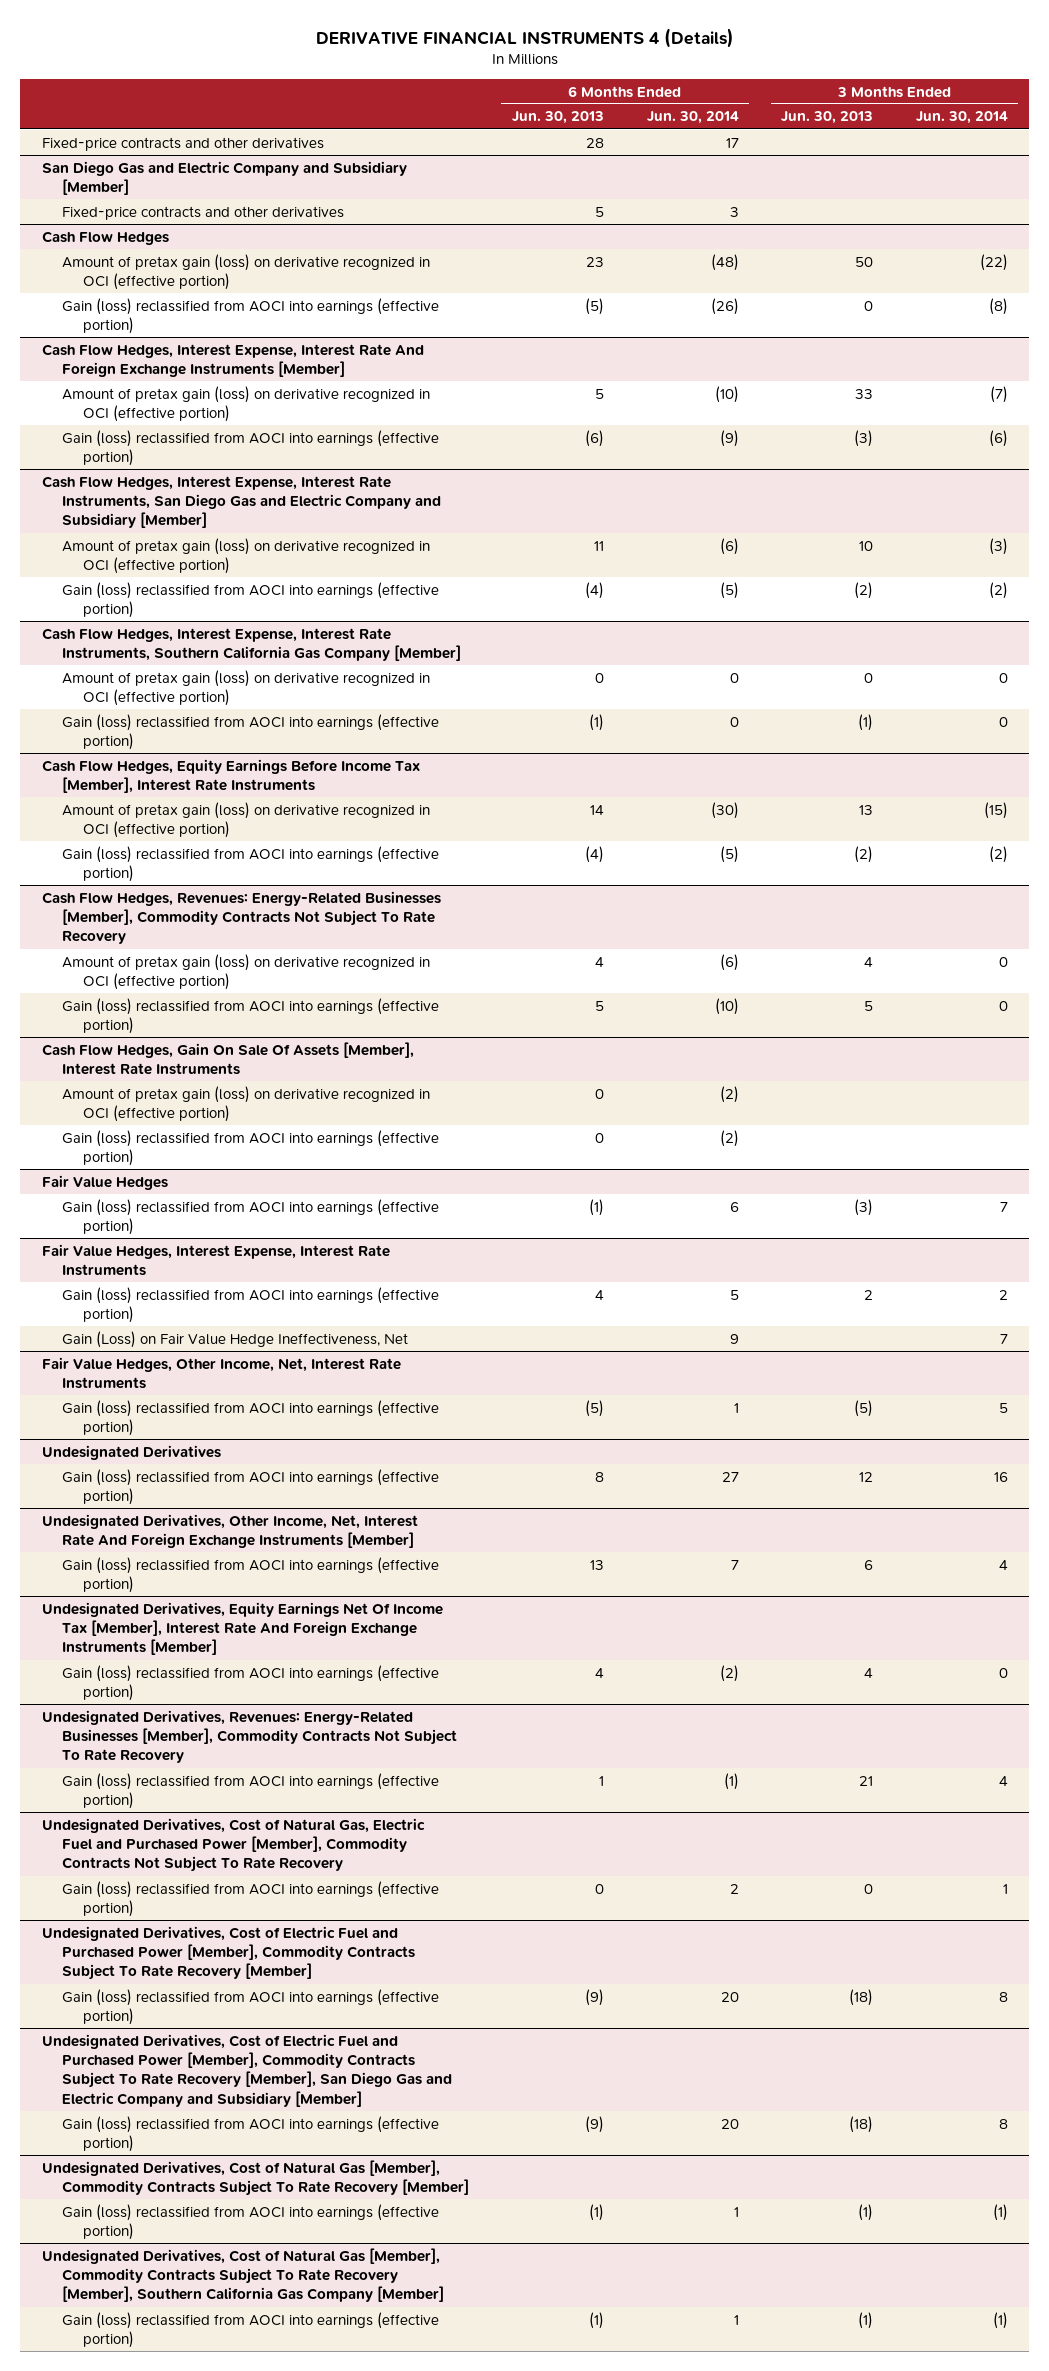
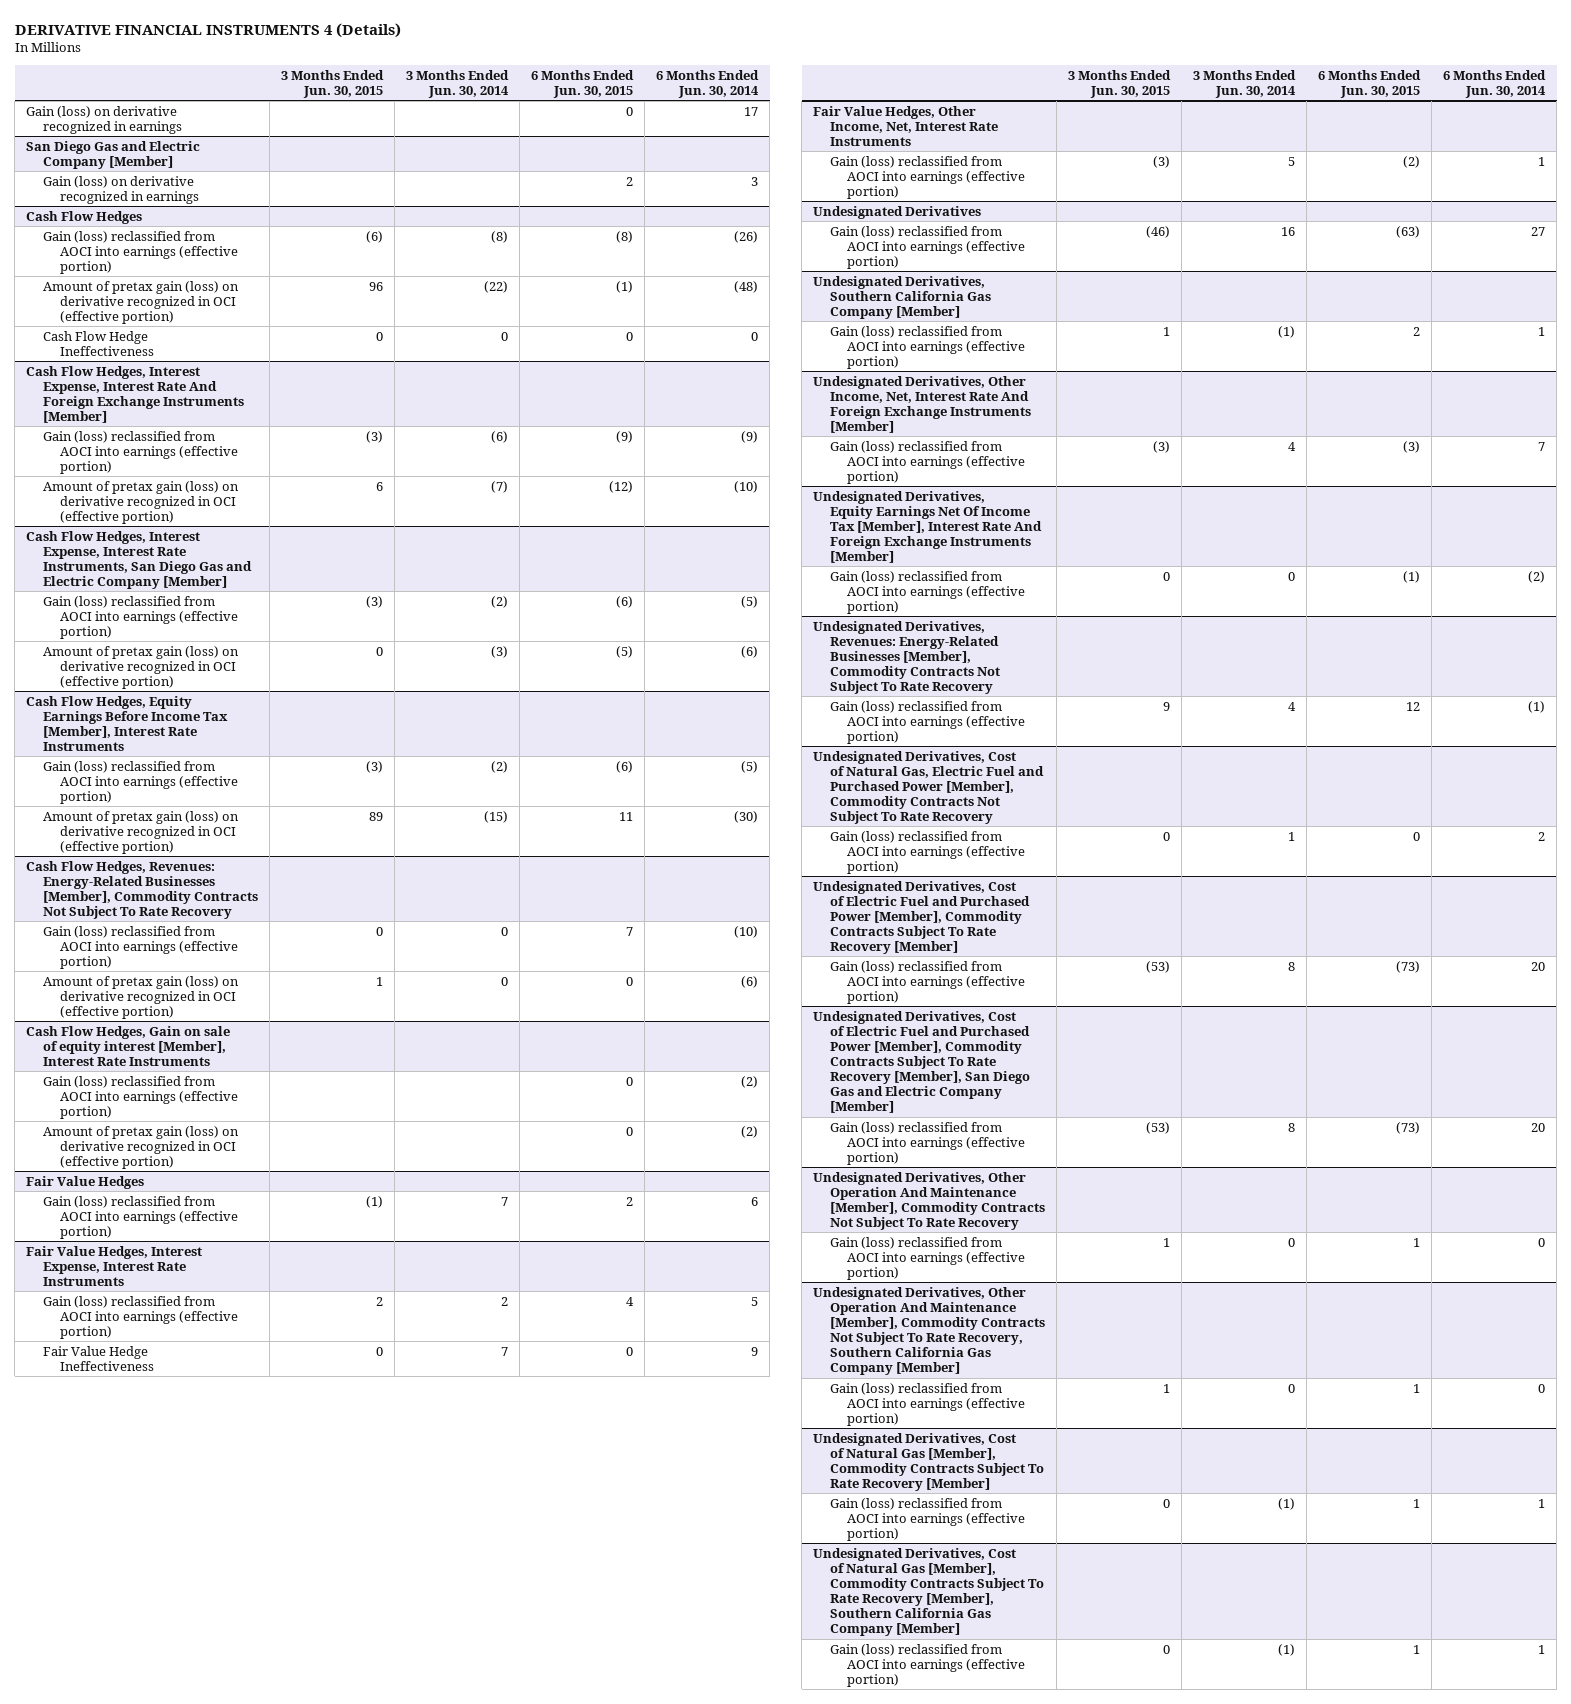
[512,111,605,125] Jun. 30, 2013 -> none
[781,111,874,125] Jun. 30, 2013 -> none
none -> [280,69,384,98] 3 Months Ended Jun. 30, 2015
none -> [531,69,635,98] 6 Months Ended Jun. 30, 2015
[41,136,324,151] Fixed-price contracts and other derivatives -> [26,105,182,134] Gain (loss) on derivative recognized in earnings
[41,160,407,195] San Diego Gas and Electric Company and Subsidiary [Member] -> [26,140,201,169] San Diego Gas and Electric Company [Member]
[62,205,345,220] Fixed-price contracts and other derivatives -> [42,175,199,204] Gain (loss) on derivative recognized in earnings
[62,253,431,290] Amount of pretax gain (loss) on derivative recognized in OCI (effective portion) -> [42,280,239,324] Amount of pretax gain (loss) on derivative recognized in OCI (effective portion)
none -> [42,330,154,356] Cash Flow Hedge Ineffectiveness
[62,537,431,574] Amount of pretax gain (loss) on derivative recognized in OCI (effective portion) -> none
[62,385,431,422] Amount of pretax gain (loss) on derivative recognized in OCI (effective portion) -> [42,480,239,524] Amount of pretax gain (loss) on derivative recognized in OCI (effective portion)
[41,475,442,529] Cash Flow Hedges, Interest Expense, Interest Rate Instruments, San Diego Gas and Electric Company and Subsidiary [Member] -> [26,530,252,589] Cash Flow Hedges, Interest Expense, Interest Rate Instruments, San Diego Gas and Electric Company [Member]
[41,627,462,661] Cash Flow Hedges, Interest Expense, Interest Rate Instruments, Southern California Gas Company [Member] -> none
[62,713,440,750] Gain (loss) reclassified from AOCI into earnings (effective portion) -> none
[729,672,739,683] 0 -> [741,645,759,658] (6)
[998,672,1008,683] 0 -> [491,645,509,658] (3)
[62,801,431,838] Amount of pretax gain (loss) on derivative recognized in OCI (effective portion) -> [42,810,239,854] Amount of pretax gain (loss) on derivative recognized in OCI (effective portion)
[62,1085,431,1122] Amount of pretax gain (loss) on derivative recognized in OCI (effective portion) -> none
[62,953,431,990] Amount of pretax gain (loss) on derivative recognized in OCI (effective portion) -> [42,975,239,1019] Amount of pretax gain (loss) on derivative recognized in OCI (effective portion)
[41,1041,414,1075] Cash Flow Hedges, Gain On Sale Of Assets [Member], Interest Rate Instruments -> [26,1025,231,1066] Cash Flow Hedges, Gain on sale of equity interest [Member], Interest Rate Instruments
none -> [42,1125,239,1169] Amount of pretax gain (loss) on derivative recognized in OCI (effective portion)
[62,1330,409,1348] Gain (Loss) on Fair Value Hedge Ineffectiveness, Net -> [42,1345,154,1371] Fair Value Hedge Ineffectiveness
none -> [813,275,991,319] Undesignated Derivatives, Southern California Gas Company [Member]
none -> [829,325,1025,369] Gain (loss) reclassified from AOCI into earnings (effective portion)
[41,2033,453,2107] Undesignated Derivatives, Cost of Electric Fuel and Purchased Power [Member], Commodity Contracts Subject To Rate Recovery [Member], San Diego Gas and Electric Company and Subsidiary [Member] -> [813,1010,1030,1114] Undesignated Derivatives, Cost of Electric Fuel and Purchased Power [Member], Commodity Contracts Subject To Rate Recovery [Member], San Diego Gas and Electric Company [Member]
none -> [813,1171,1045,1230] Undesignated Derivatives, Other Operation And Maintenance [Member], Commodity Contracts Not Subject To Rate Recovery
none -> [829,1236,1025,1280] Gain (loss) reclassified from AOCI into earnings (effective portion)
none -> [813,1286,1045,1376] Undesignated Derivatives, Other Operation And Maintenance [Member], Commodity Contracts Not Subject To Rate Recovery, Southern California Gas Company [Member]
none -> [829,1382,1025,1426] Gain (loss) reclassified from AOCI into earnings (effective portion)

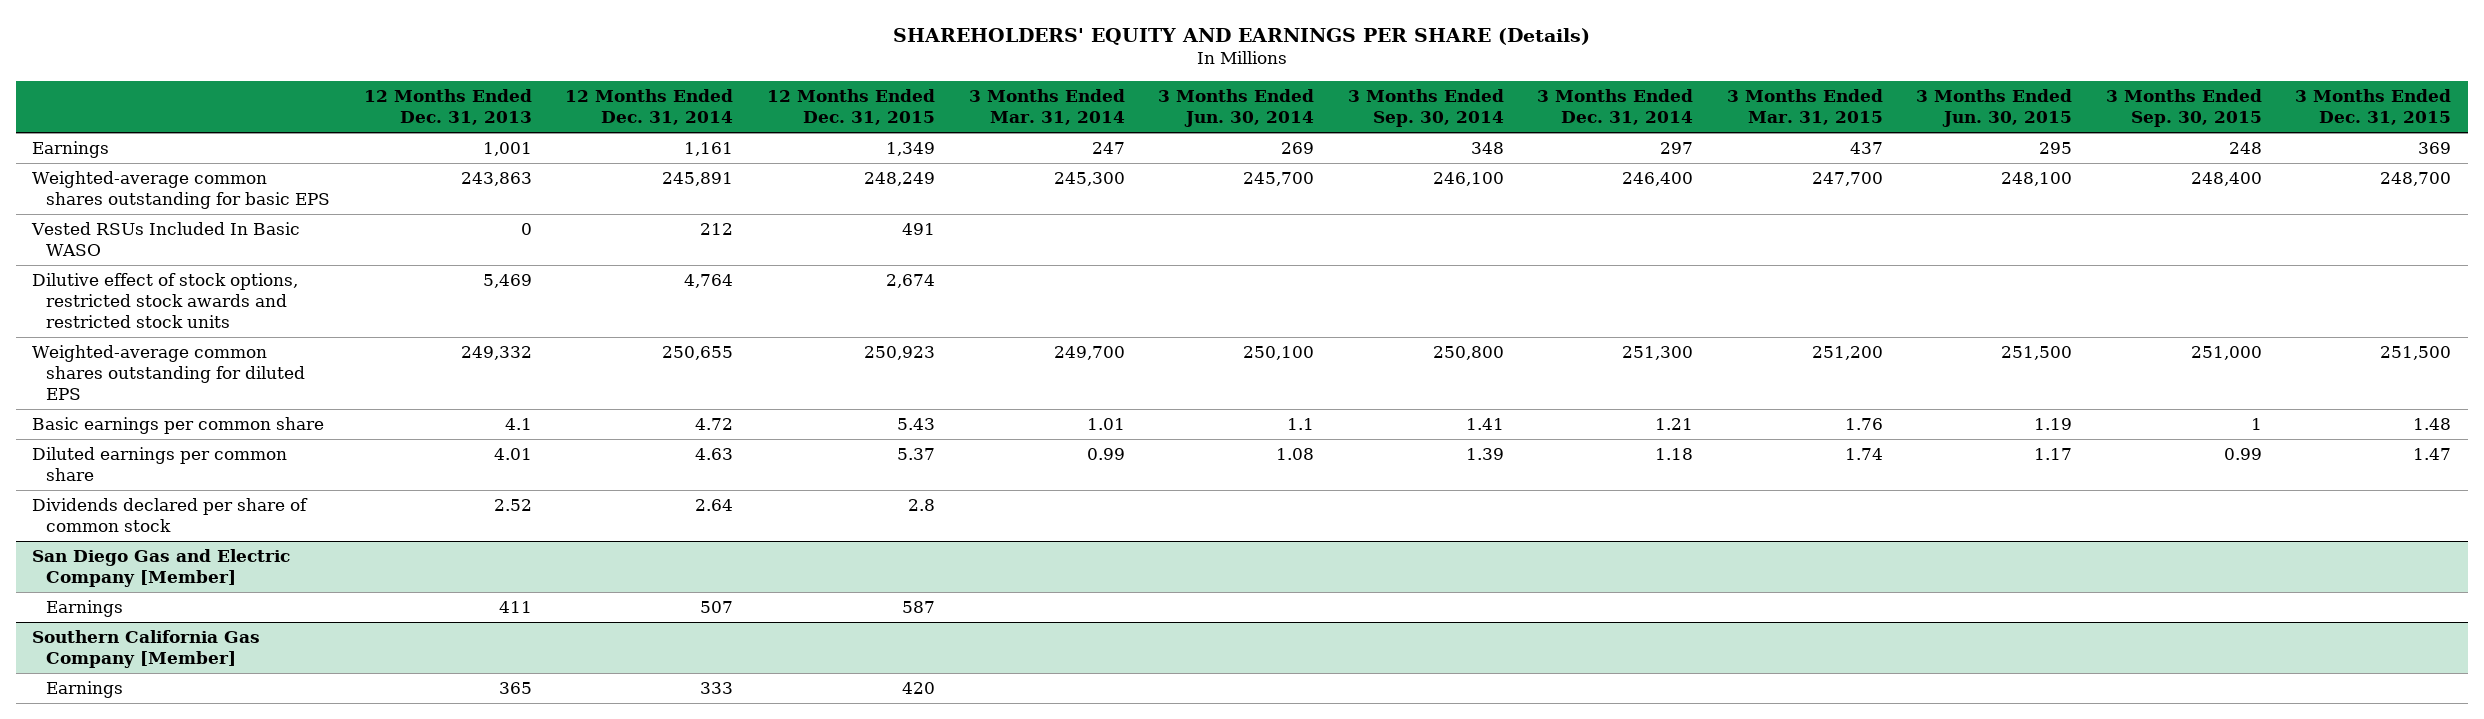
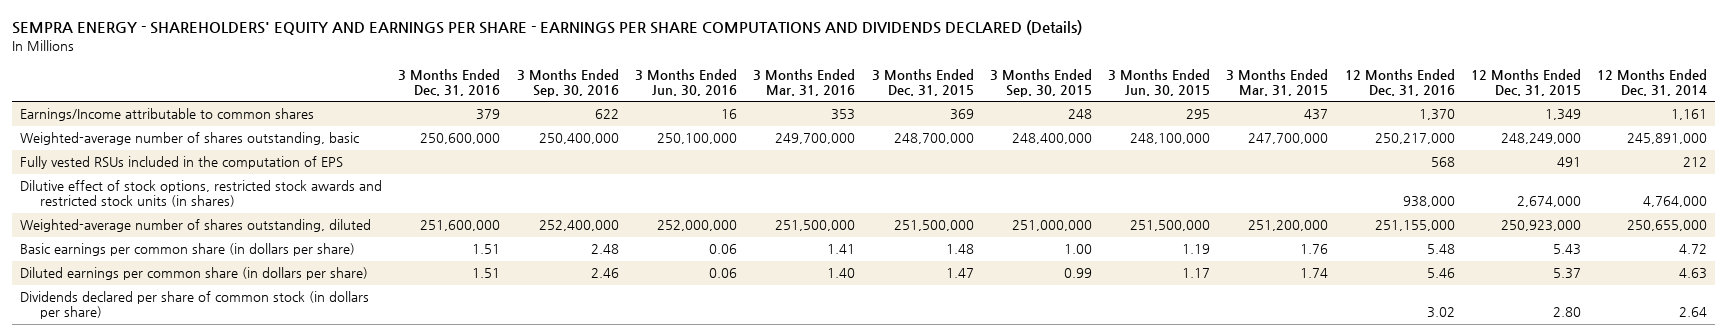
[892,27,1590,45] SHAREHOLDERS' EQUITY AND EARNINGS PER SHARE (Details) -> [12,20,1083,36] SEMPRA ENERGY - SHAREHOLDERS' EQUITY AND EARNINGS PER SHARE - EARNINGS PER SHARE COMPUTATIONS AND DIVIDENDS DECLARED (Details)
[363,89,532,125] 12 Months Ended Dec. 31, 2013 -> none
[968,89,1125,125] 3 Months Ended Mar. 31, 2014 -> none
[1158,89,1315,127] 3 Months Ended Jun. 30, 2014 -> none
[1347,89,1504,127] 3 Months Ended Sep. 30, 2014 -> none
[1537,89,1694,125] 3 Months Ended Dec. 31, 2014 -> none
none -> [398,68,501,96] 3 Months Ended Dec. 31, 2016
none -> [516,68,619,97] 3 Months Ended Sep. 30, 2016
none -> [635,68,738,96] 3 Months Ended Jun. 30, 2016
none -> [753,68,856,96] 3 Months Ended Mar. 31, 2016
none -> [1344,68,1455,96] 12 Months Ended Dec. 31, 2016
[32,549,291,588] San Diego Gas and Electric Company [Member] -> none
[46,600,124,618] Earnings -> none
[32,630,261,669] Southern California Gas Company [Member] -> none
[46,681,124,699] Earnings -> none
[32,141,110,159] Earnings -> [20,108,315,122] Earnings/Income attributable to common shares
[32,171,331,210] Weighted-average common shares outstanding for basic EPS -> [20,132,360,146] Weighted-average number of shares outstanding, basic
[662,172,734,187] 245,891 -> [1627,133,1708,145] 245,891,000
[864,172,936,187] 248,249 -> [1500,133,1581,145] 248,249,000
[1811,172,1883,187] 247,700 -> [1248,133,1329,145] 247,700,000
[2001,172,2073,187] 248,100 -> [1130,133,1211,145] 248,100,000
[2190,172,2262,187] 248,400 -> [1011,133,1092,145] 248,400,000
[2380,172,2452,187] 248,700 -> [893,133,974,145] 248,700,000
[31,222,301,257] Vested RSUs Included In Basic WASO -> [20,156,344,170] Fully vested RSUs included in the computation of EPS
[32,273,299,328] Dilutive effect of stock options, restricted stock awards and restricted stock units -> [20,180,383,208] Dilutive effect of stock options, restricted stock awards and restricted stock units (in shares)
[684,274,734,289] 4,764 -> [1643,196,1708,208] 4,764,000
[886,274,936,289] 2,674 -> [1516,196,1581,208] 2,674,000
[32,345,306,400] Weighted-average common shares outstanding for diluted EPS -> [20,219,372,233] Weighted-average number of shares outstanding, diluted
[662,346,734,361] 250,655 -> [1627,220,1708,232] 250,655,000
[864,346,936,361] 250,923 -> [1500,220,1581,232] 250,923,000
[1811,346,1883,361] 251,200 -> [1248,220,1329,232] 251,200,000
[2001,346,2073,361] 251,500 -> [1130,220,1211,232] 251,500,000
[2190,346,2262,361] 251,000 -> [1011,220,1092,232] 251,000,000
[2380,346,2452,361] 251,500 -> [893,220,974,232] 251,500,000
[32,417,325,435] Basic earnings per common share -> [20,243,356,257] Basic earnings per common share (in dollars per share)
[2250,418,2262,431] 1 -> [1063,244,1092,255] 1.00
[32,447,288,482] Diluted earnings per common share -> [20,267,369,281] Diluted earnings per common share (in dollars per share)
[32,498,309,533] Dividends declared per share of common stock -> [20,291,370,320] Dividends declared per share of common stock (in dollars per share)
[908,499,936,512] 2.8 -> [1552,307,1581,318] 2.80

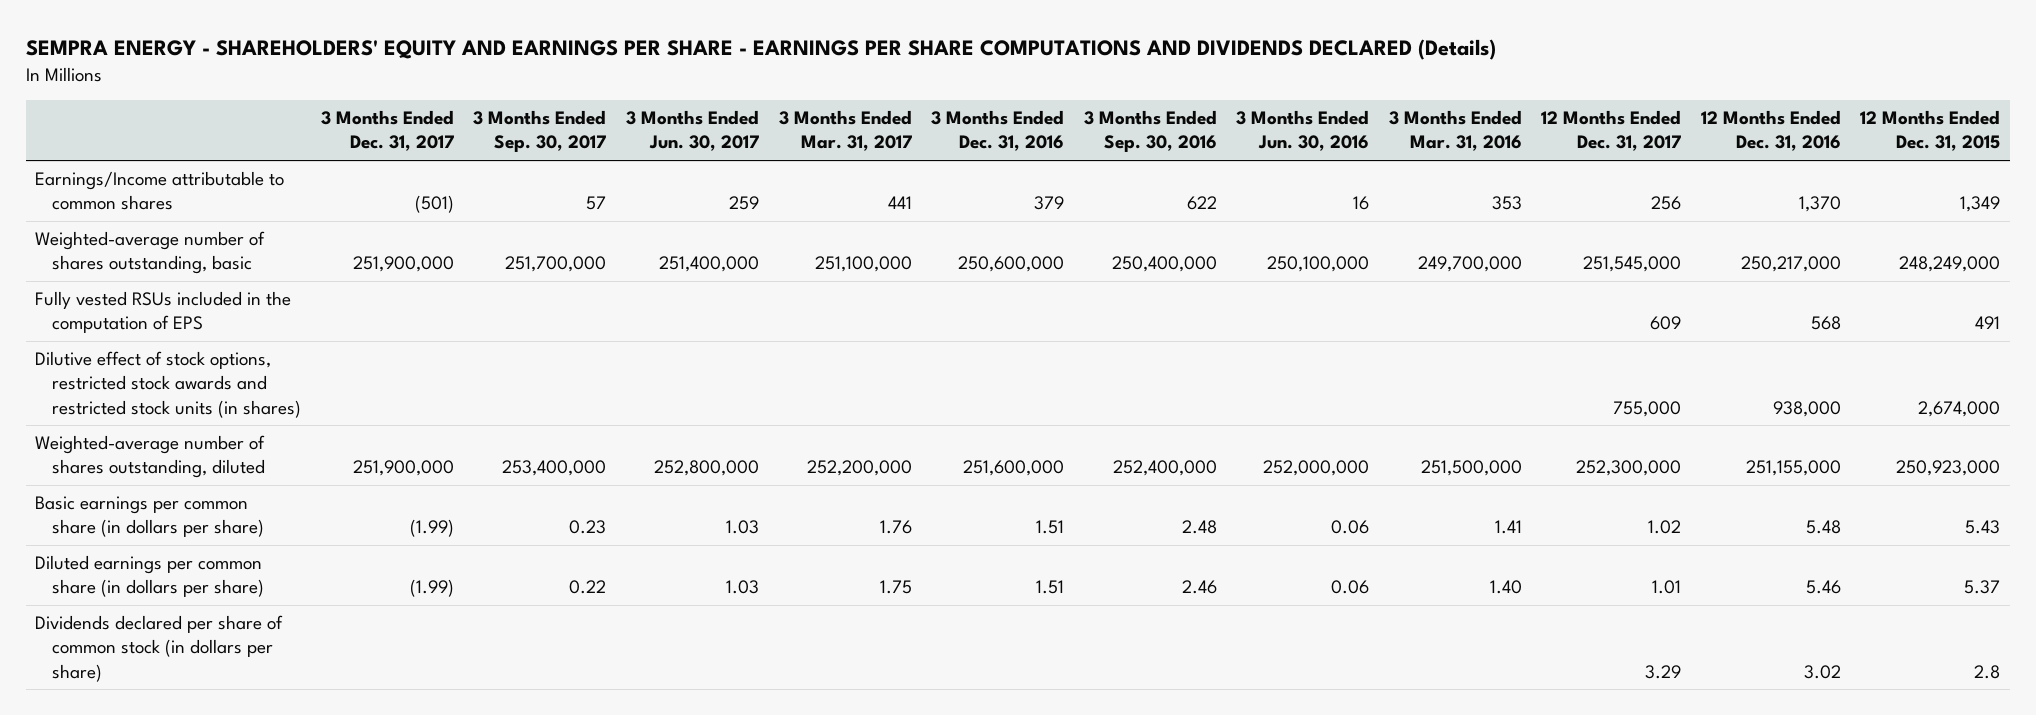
[871,68,974,96] 3 Months Ended Dec. 31, 2015 -> none
[989,68,1092,97] 3 Months Ended Sep. 30, 2015 -> none
[1108,68,1211,96] 3 Months Ended Jun. 30, 2015 -> none
[1226,68,1329,96] 3 Months Ended Mar. 31, 2015 -> none
[1597,68,1708,96] 12 Months Ended Dec. 31, 2014 -> none
none -> [320,110,454,152] 3 Months Ended Dec. 31, 2017
none -> [473,110,607,153] 3 Months Ended Sep. 30, 2017
none -> [626,110,760,152] 3 Months Ended Jun. 30, 2017
none -> [778,110,912,152] 3 Months Ended Mar. 31, 2017
none -> [1541,110,1682,152] 12 Months Ended Dec. 31, 2017
[1552,307,1581,318] 2.80 -> [1974,664,2001,679] 2.8

